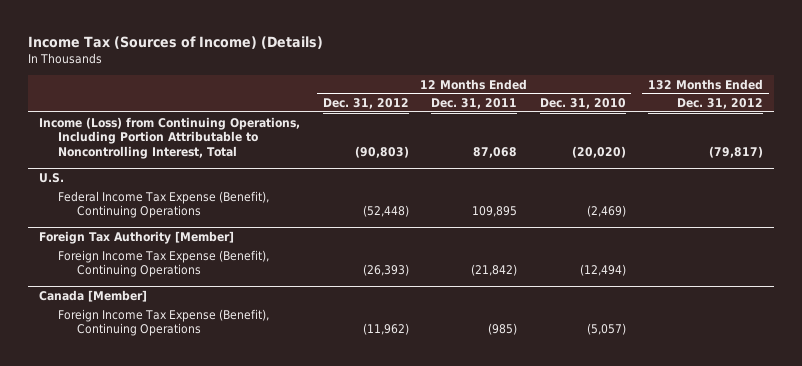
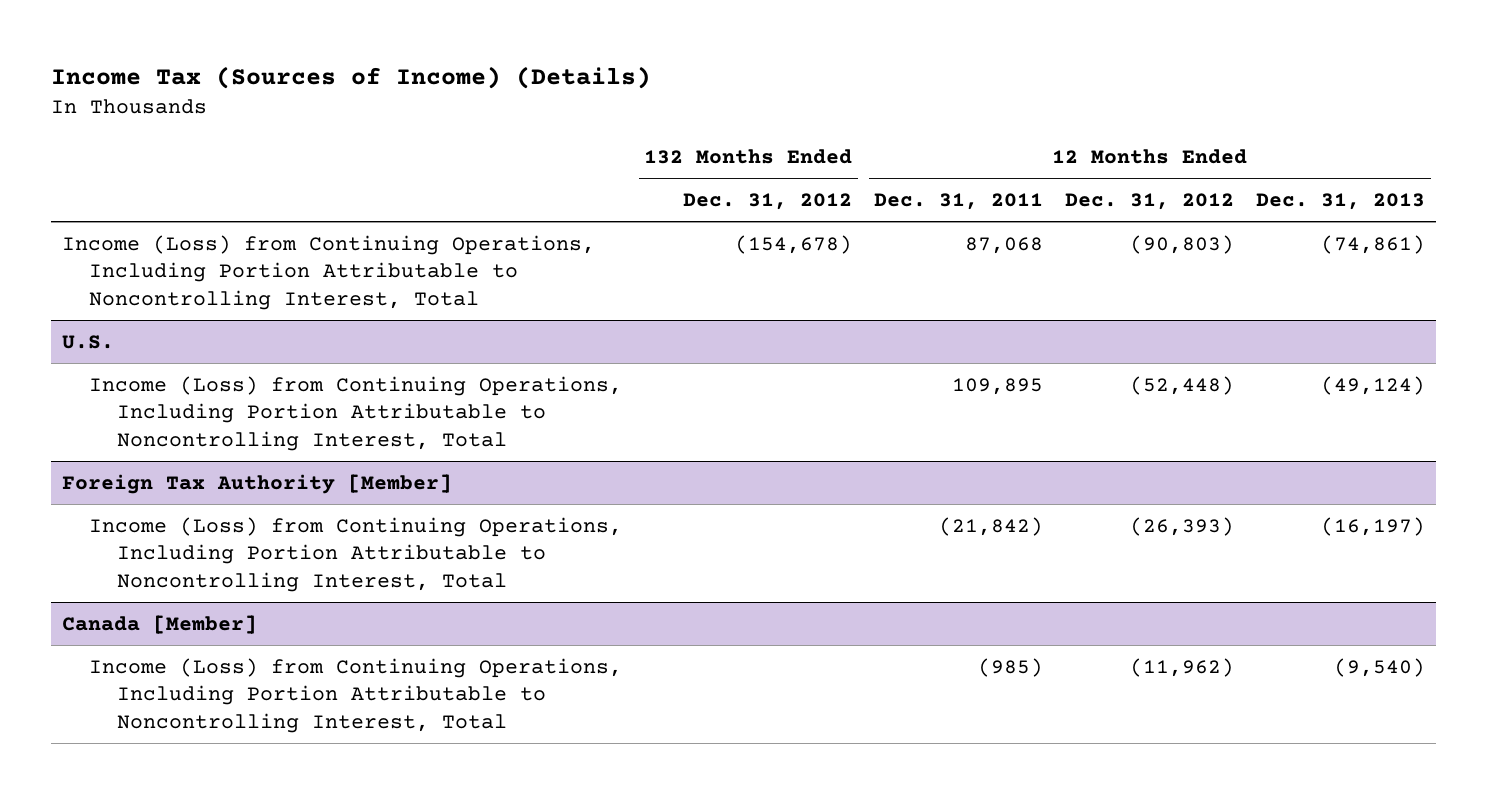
[539,98,626,110] Dec. 31, 2010 -> none
none -> [1256,193,1426,211] Dec. 31, 2013
[709,146,764,159] (79,817) -> [735,234,853,254] (154,678)
[57,190,269,219] Federal Income Tax Expense (Benefit), Continuing Operations -> [89,375,623,451] Income (Loss) from Continuing Operations, Including Portion Attributable to Noncontrolling Interest, Total
[57,249,269,278] Foreign Income Tax Expense (Benefit), Continuing Operations -> [89,516,623,592] Income (Loss) from Continuing Operations, Including Portion Attributable to Noncontrolling Interest, Total
[57,308,269,337] Foreign Income Tax Expense (Benefit), Continuing Operations -> [89,657,623,733] Income (Loss) from Continuing Operations, Including Portion Attributable to Noncontrolling Interest, Total

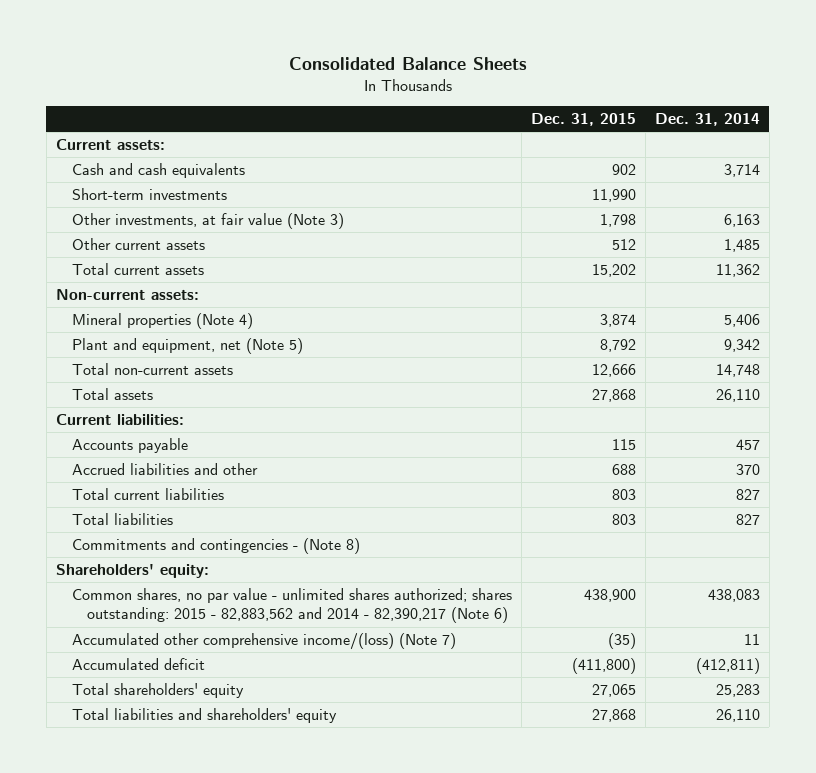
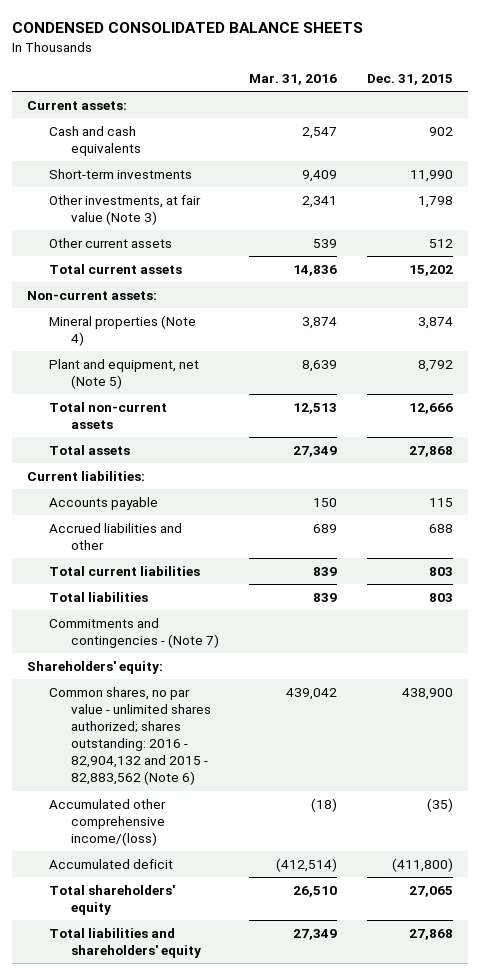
[288,57,527,71] Consolidated Balance Sheets -> [12,22,364,34] CONDENSED CONSOLIDATED BALANCE SHEETS
[654,112,760,126] Dec. 31, 2014 -> none
none -> [248,73,337,85] Mar. 31, 2016
[71,538,360,555] Commitments and contingencies - (Note 8) -> [48,617,219,648] Commitments and contingencies - (Note 7)
[71,588,512,624] Common shares, no par value - unlimited shares authorized; shares outstanding: 2015 - 82,883,562 and 2014 - 82,390,217 (Note 6) -> [48,686,211,786] Common shares, no par value - unlimited shares authorized; shares outstanding: 2016 - 82,904,132 and 2015 - 82,883,562 (Note 6)
[71,633,456,651] Accumulated other comprehensive income/(loss) (Note 7) -> [48,798,166,847] Accumulated other comprehensive income/(loss)

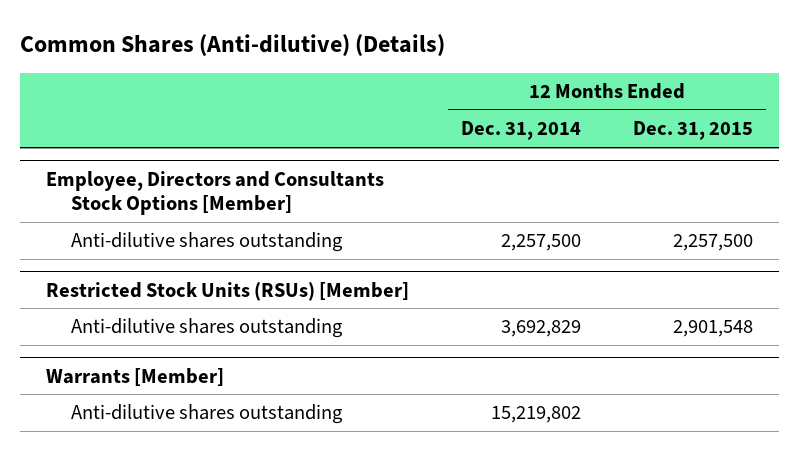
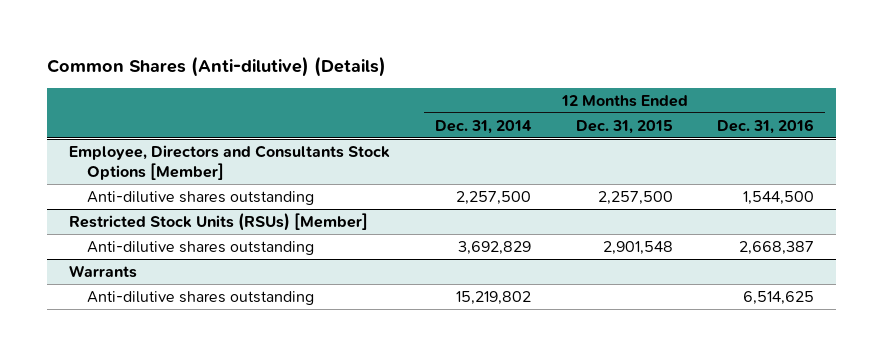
none -> [717,118,815,134] Dec. 31, 2016
[45,367,224,386] Warrants [Member] -> [69,264,138,278] Warrants

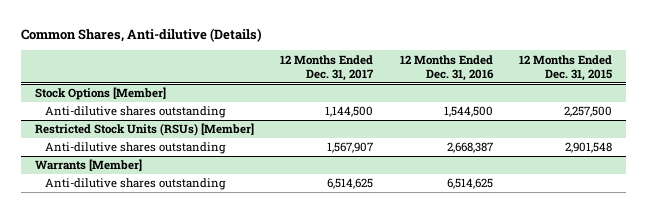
[47,55,387,77] Common Shares (Anti-dilutive) (Details) -> [21,28,263,43] Common Shares, Anti-dilutive (Details)
[434,119,532,134] Dec. 31, 2014 -> none
none -> [280,54,375,81] 12 Months Ended Dec. 31, 2017
[69,144,391,180] Employee, Directors and Consultants Stock Options [Member] -> [34,87,166,101] Stock Options [Member]
[69,264,138,278] Warrants -> [34,159,142,172] Warrants [Member]

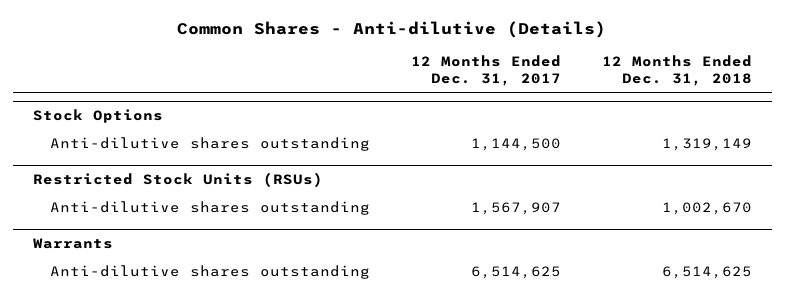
[21,28,263,43] Common Shares, Anti-dilutive (Details) -> [177,21,607,39] Common Shares - Anti-dilutive (Details)
[399,54,494,81] 12 Months Ended Dec. 31, 2016 -> none
[519,54,613,81] 12 Months Ended Dec. 31, 2015 -> none
none -> [601,55,752,87] 12 Months Ended Dec. 31, 2018
[34,87,166,101] Stock Options [Member] -> [33,108,164,123] Stock Options
[34,123,254,137] Restricted Stock Units (RSUs) [Member] -> [33,171,324,187] Restricted Stock Units (RSUs)
[34,159,142,172] Warrants [Member] -> [33,237,114,249] Warrants

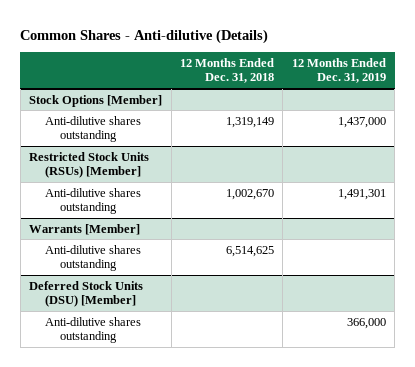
[410,55,561,87] 12 Months Ended Dec. 31, 2017 -> none
none -> [291,57,386,84] 12 Months Ended Dec. 31, 2019
[33,108,164,123] Stock Options -> [29,94,163,107] Stock Options [Member]
[33,171,324,187] Restricted Stock Units (RSUs) -> [29,151,150,179] Restricted Stock Units (RSUs) [Member]
[33,237,114,249] Warrants -> [29,223,141,235] Warrants [Member]
none -> [29,280,144,308] Deferred Stock Units (DSU) [Member]
none -> [44,316,141,344] Anti-dilutive shares outstanding

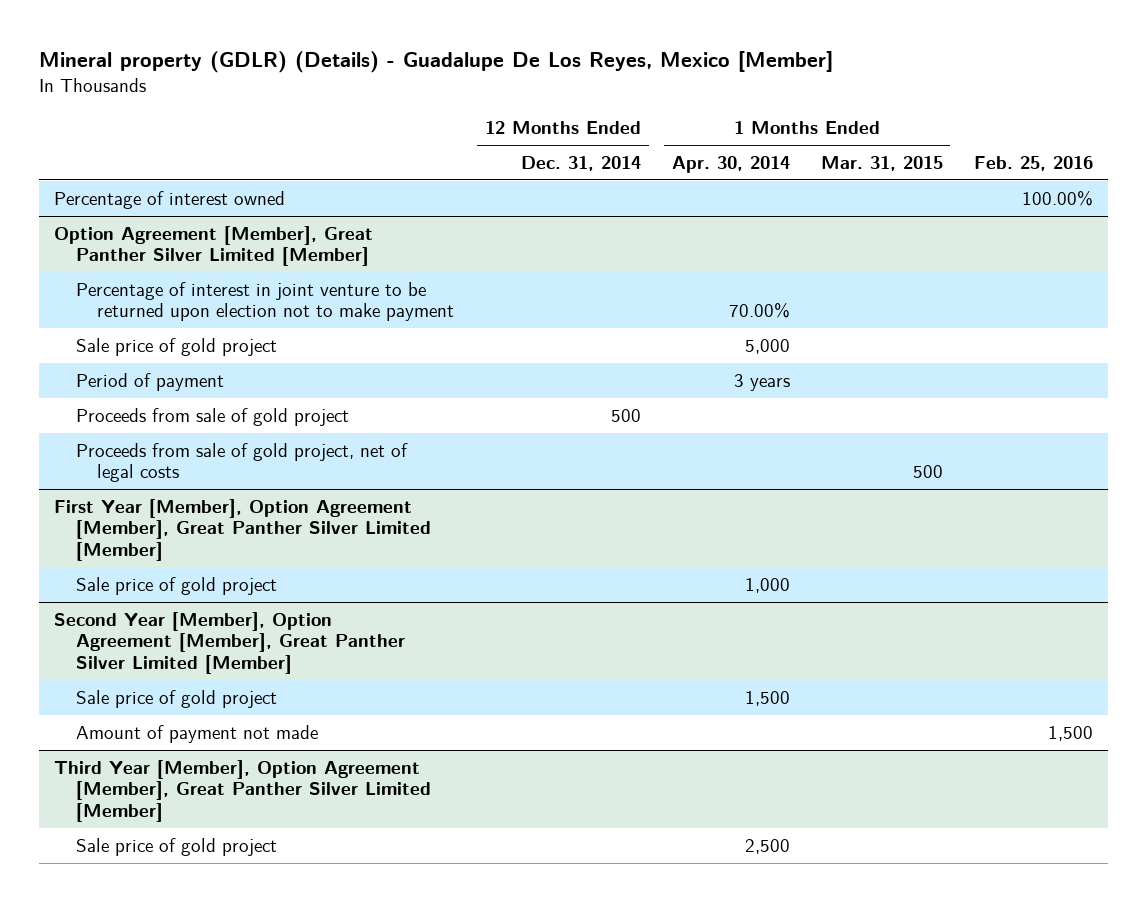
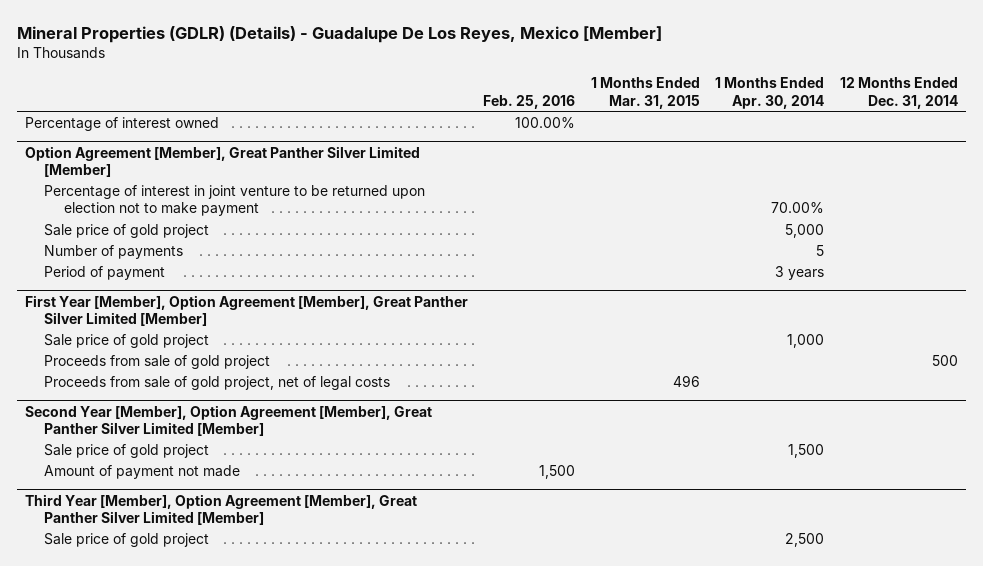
[38,51,833,74] Mineral property (GDLR) (Details) - Guadalupe De Los Reyes, Mexico [Member] -> [16,26,662,44] Mineral Properties (GDLR) (Details) - Guadalupe De Los Reyes, Mexico [Member]
none -> [44,244,184,259] Number of payments
[75,407,349,426] Proceeds from sale of gold project -> none
[75,442,408,483] Proceeds from sale of gold project, net of legal costs -> none
none -> [44,354,271,369] Proceeds from sale of gold project
none -> [44,375,391,390] Proceeds from sale of gold project, net of legal costs

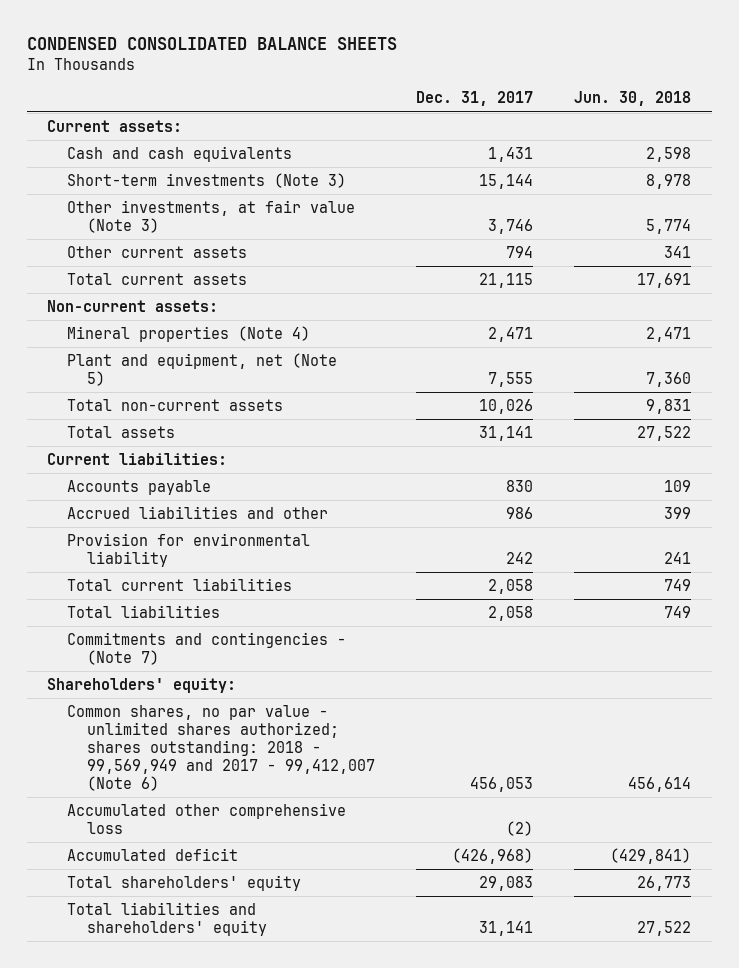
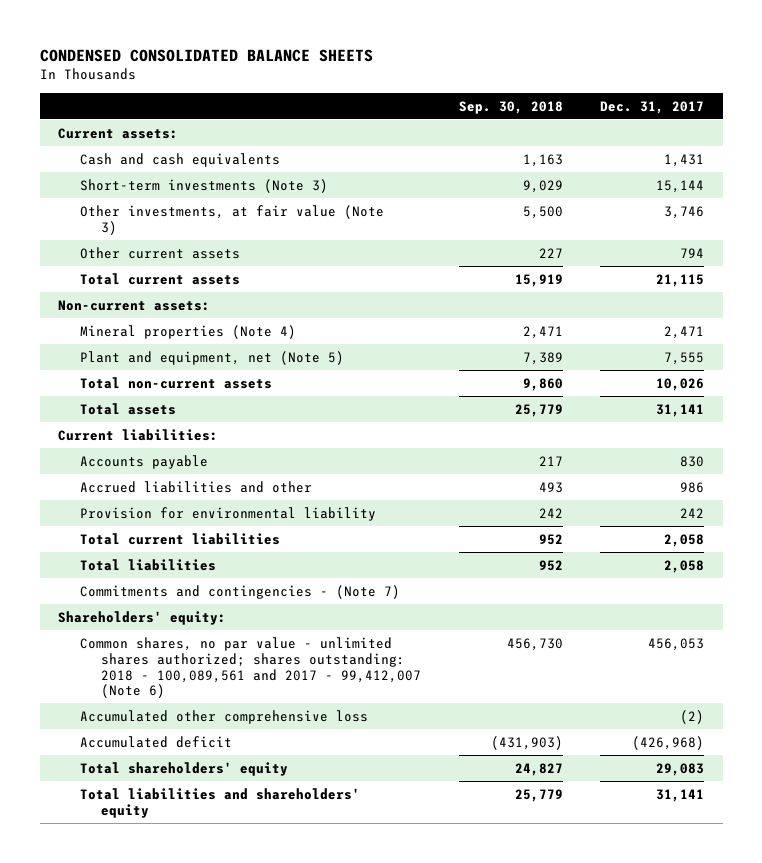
[574,91,692,107] Jun. 30, 2018 -> none
none -> [458,100,563,114] Sep. 30, 2018
[67,705,375,791] Common shares, no par value - unlimited shares authorized; shares outstanding: 2018 - 99,569,949 and 2017 - 99,412,007 (Note 6) -> [79,636,422,699] Common shares, no par value - unlimited shares authorized; shares outstanding: 2018 - 100,089,561 and 2017 - 99,412,007 (Note 6)

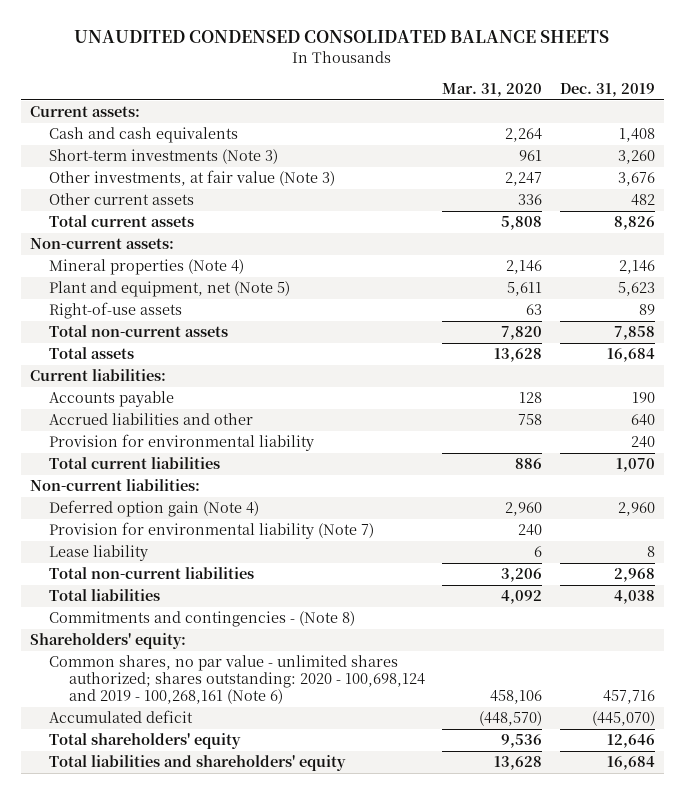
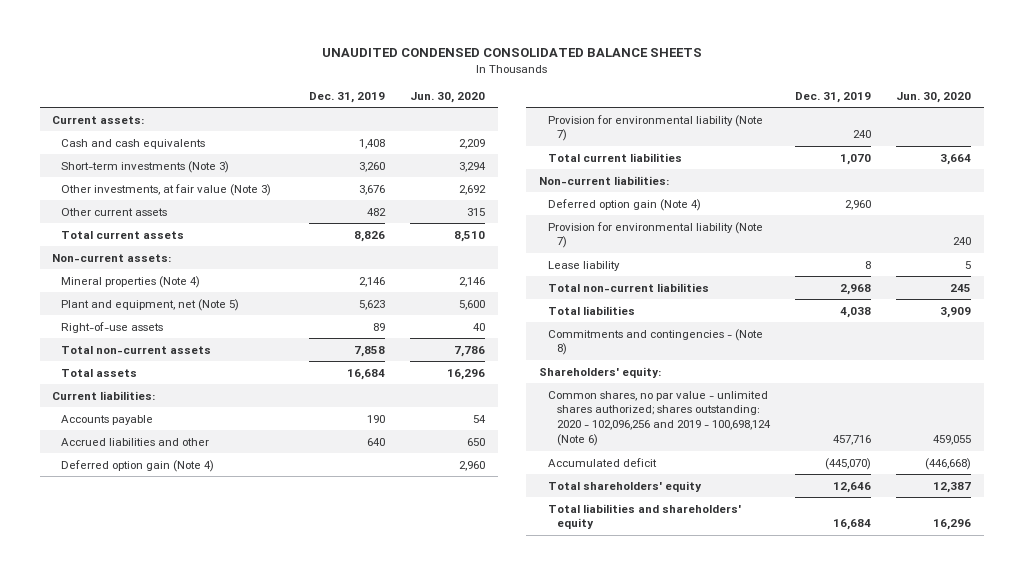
[442,83,543,98] Mar. 31, 2020 -> none
none -> [409,91,485,103] Jun. 30, 2020
none -> [61,459,215,472] Deferred option gain (Note 4)
[49,434,315,452] Provision for environmental liability -> [547,114,763,142] Provision for environmental liability (Note 7)
[49,655,425,704] Common shares, no par value - unlimited shares authorized; shares outstanding: 2020 - 100,698,124 and 2019 - 100,268,161 (Note 6) -> [547,390,771,446] Common shares, no par value - unlimited shares authorized; shares outstanding: 2020 - 102,096,256 and 2019 - 100,698,124 (Note 6)

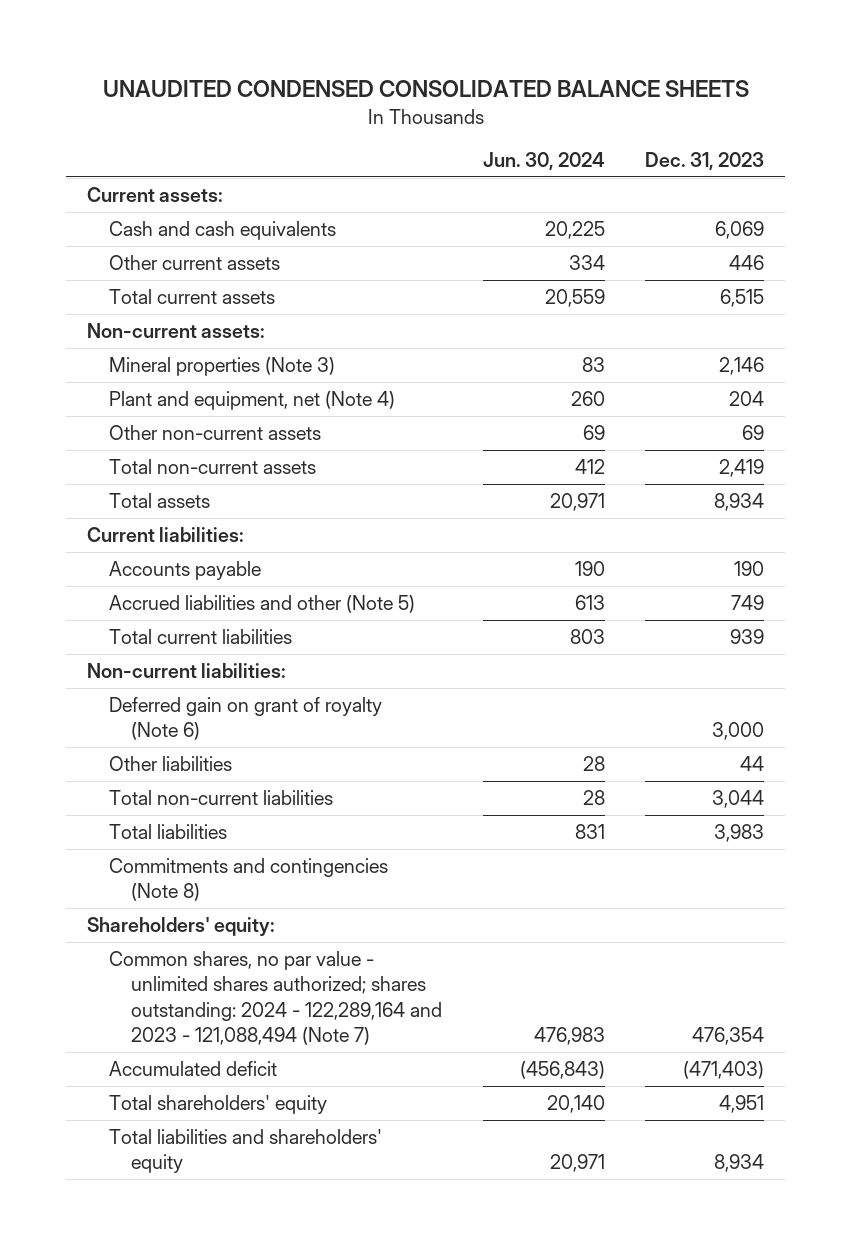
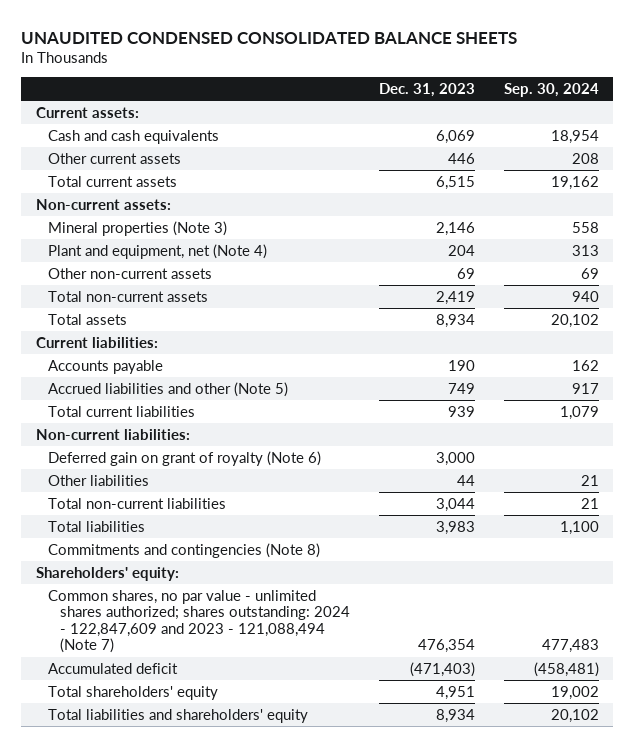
[482,152,605,171] Jun. 30, 2024 -> none
none -> [503,82,599,97] Sep. 30, 2024
[108,950,442,1046] Common shares, no par value - unlimited shares authorized; shares outstanding: 2024 - 122,289,164 and 2023 - 121,088,494 (Note 7) -> [47,589,351,654] Common shares, no par value - unlimited shares authorized; shares outstanding: 2024 - 122,847,609 and 2023 - 121,088,494 (Note 7)

